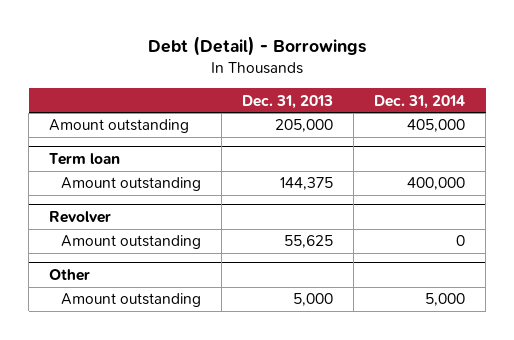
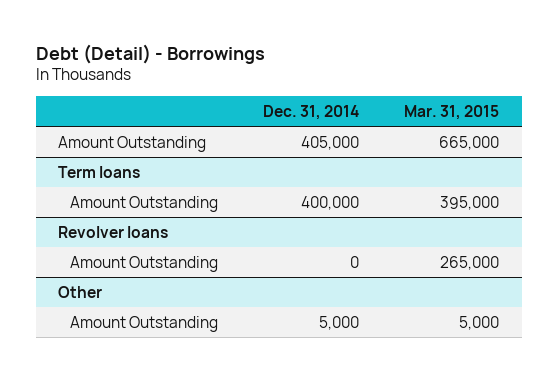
[242,94,334,109] Dec. 31, 2013 -> none
none -> [404,104,500,120] Mar. 31, 2015
[49,119,190,134] Amount outstanding -> [58,135,207,152] Amount Outstanding
[49,153,121,166] Term loan -> [58,165,141,178] Term loans
[61,177,202,192] Amount outstanding -> [69,195,218,212] Amount Outstanding
[49,211,112,224] Revolver -> [58,225,169,238] Revolver loans
[61,235,202,250] Amount outstanding -> [69,255,218,272] Amount Outstanding
[61,293,202,308] Amount outstanding -> [69,315,218,332] Amount Outstanding

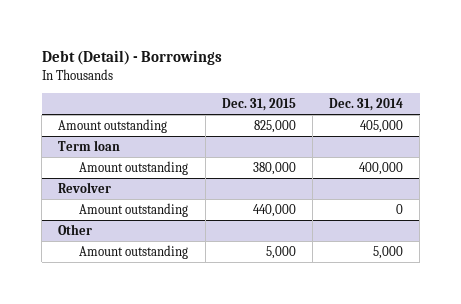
[404,104,500,120] Mar. 31, 2015 -> none
none -> [221,98,296,112] Dec. 31, 2015
[58,135,207,152] Amount Outstanding -> [58,118,168,133] Amount outstanding
[58,165,141,178] Term loans -> [58,139,121,151] Term loan
[69,195,218,212] Amount Outstanding -> [79,160,189,175] Amount outstanding
[58,225,169,238] Revolver loans -> [58,181,112,193] Revolver
[69,255,218,272] Amount Outstanding -> [79,202,189,217] Amount outstanding
[69,315,218,332] Amount Outstanding -> [79,244,189,259] Amount outstanding

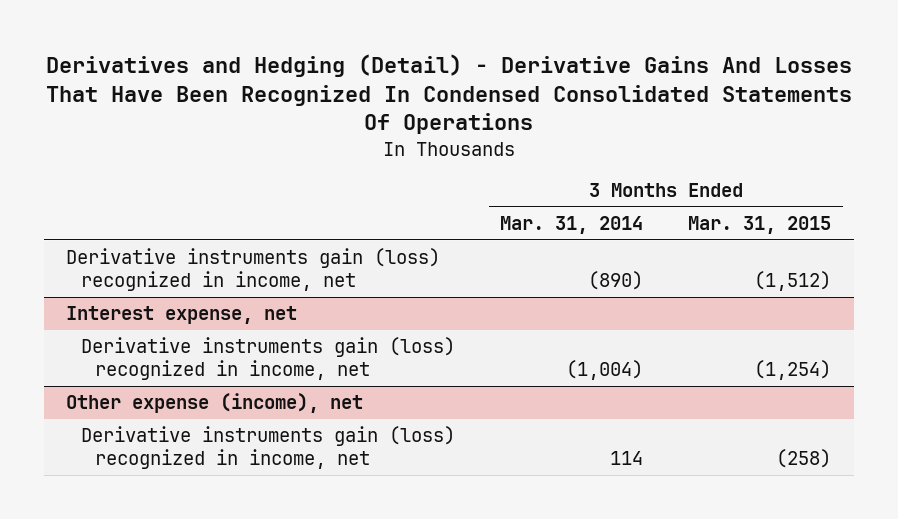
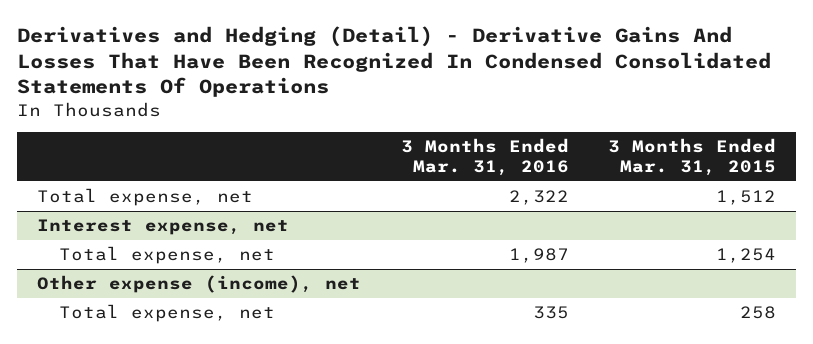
[499,216,643,235] Mar. 31, 2014 -> none
none -> [400,138,569,177] 3 Months Ended Mar. 31, 2016
[66,248,441,292] Derivative instruments gain (loss) recognized in income, net -> none
none -> [36,188,253,207] Total expense, net
[80,337,455,381] Derivative instruments gain (loss) recognized in income, net -> none
none -> [58,246,275,265] Total expense, net
[80,426,455,470] Derivative instruments gain (loss) recognized in income, net -> none
none -> [58,304,275,323] Total expense, net

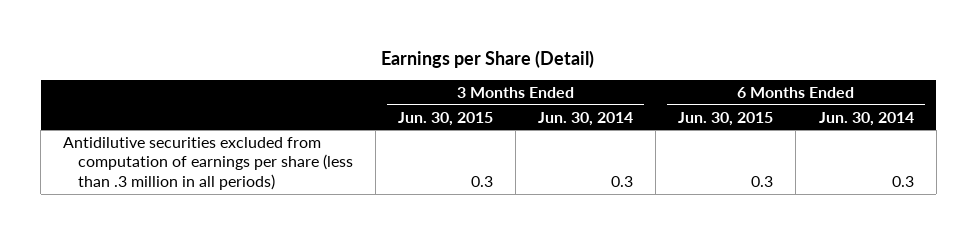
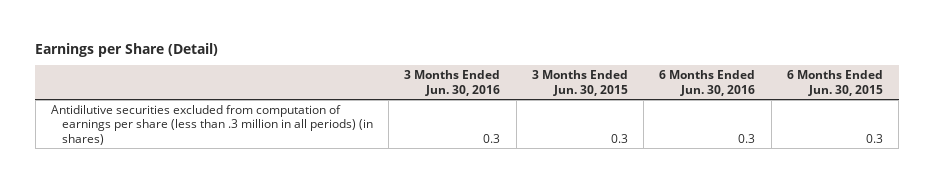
[538,111,634,126] Jun. 30, 2014 -> none
[818,111,914,126] Jun. 30, 2014 -> none
none -> [404,70,501,96] 3 Months Ended Jun. 30, 2016
none -> [659,70,756,96] 6 Months Ended Jun. 30, 2016
[63,136,353,191] Antidilutive securities excluded from computation of earnings per share (less than .3 million in all periods) -> [51,104,374,145] Antidilutive securities excluded from computation of earnings per share (less than .3 million in all periods) (in shares)

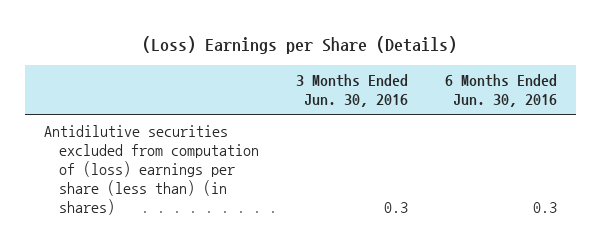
[35,42,219,57] Earnings per Share (Detail) -> [142,35,458,54] (Loss) Earnings per Share (Details)
[531,70,628,96] 3 Months Ended Jun. 30, 2015 -> none
[786,70,883,96] 6 Months Ended Jun. 30, 2015 -> none
[51,104,374,145] Antidilutive securities excluded from computation of earnings per share (less than .3 million in all periods) (in shares) -> [43,125,259,216] Antidilutive securities excluded from computation of (loss) earnings per share (less than) (in shares)

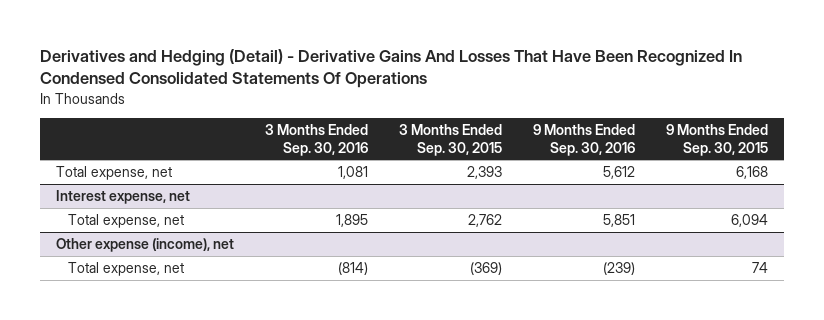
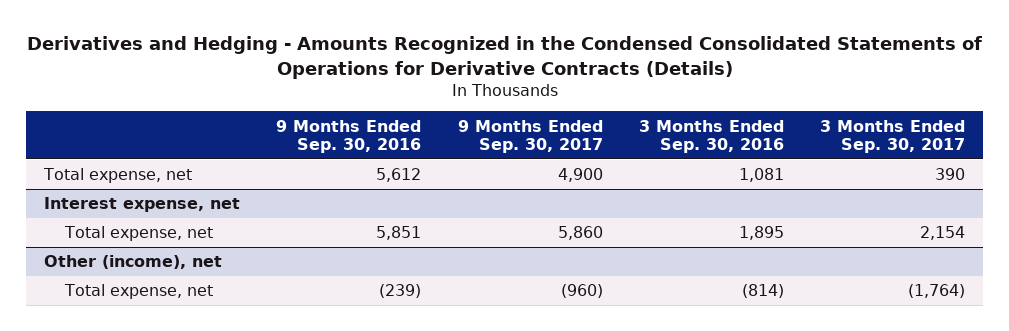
[40,49,743,89] Derivatives and Hedging (Detail) - Derivative Gains And Losses That Have Been Recognized In Condensed Consolidated Statements Of Operations -> [26,36,982,79] Derivatives and Hedging - Amounts Recognized in the Condensed Consolidated Statements of Operations for Derivative Contracts (Details)
[399,123,503,156] 3 Months Ended Sep. 30, 2015 -> none
[666,123,769,156] 9 Months Ended Sep. 30, 2015 -> none
none -> [457,119,603,153] 9 Months Ended Sep. 30, 2017
none -> [820,119,966,153] 3 Months Ended Sep. 30, 2017
[55,237,234,252] Other expense (income), net -> [44,255,223,270] Other (income), net

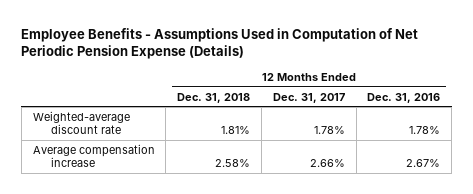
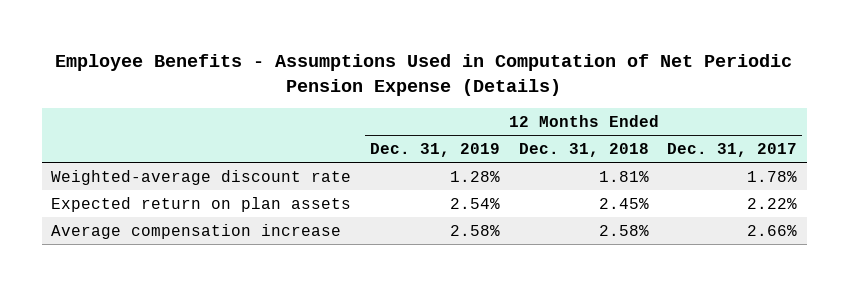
[367,92,441,103] Dec. 31, 2016 -> none
none -> [369,142,500,157] Dec. 31, 2019
none -> [50,196,351,212] Expected return on plan assets

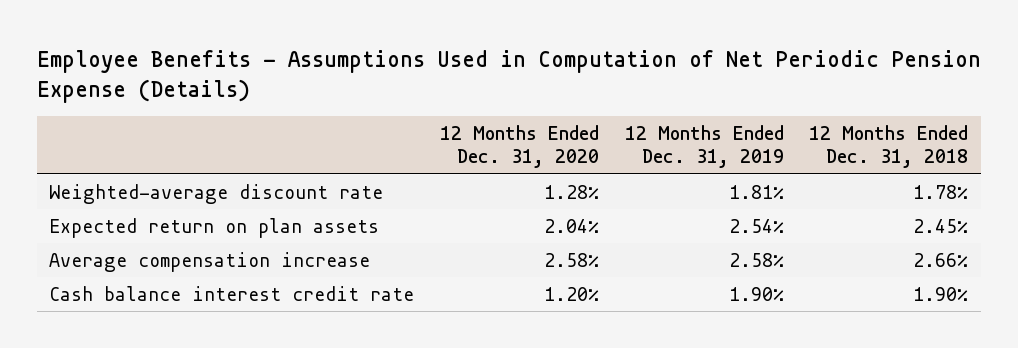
[667,142,798,157] Dec. 31, 2017 -> none
none -> [440,124,600,169] 12 Months Ended Dec. 31, 2020
[449,170,500,182] 1.28% -> [728,184,784,199] 1.81%
[598,170,649,182] 1.81% -> [913,184,969,199] 1.78%
[598,224,649,236] 2.58% -> [913,252,969,267] 2.66%
none -> [49,285,415,301] Cash balance interest credit rate

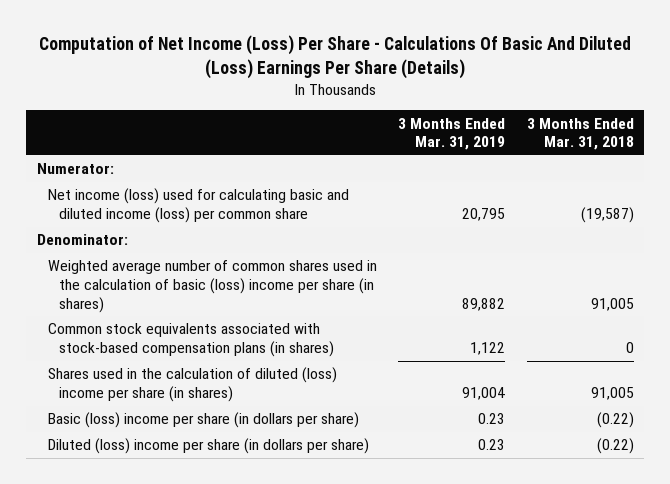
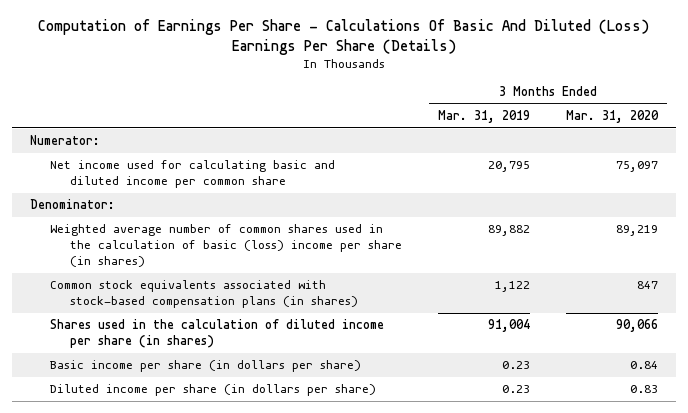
[39,35,632,79] Computation of Net Income (Loss) Per Share - Calculations Of Basic And Diluted (Loss) Earnings Per Share (Details) -> [38,19,650,55] Computation of Earnings Per Share - Calculations Of Basic And Diluted (Loss) Earnings Per Share (Details)
[526,117,634,151] 3 Months Ended Mar. 31, 2018 -> none
none -> [566,110,660,124] Mar. 31, 2020
[47,188,349,224] Net income (loss) used for calculating basic and diluted income (loss) per common share -> [49,160,335,189] Net income used for calculating basic and diluted income per common share
[47,367,337,403] Shares used in the calculation of diluted (loss) income per share (in shares) -> [49,319,384,349] Shares used in the calculation of diluted income per share (in shares)
[47,412,359,429] Basic (loss) income per share (in dollars per share) -> [49,360,361,373] Basic income per share (in dollars per share)
[47,438,369,455] Diluted (loss) income per share (in dollars per share) -> [49,384,376,397] Diluted income per share (in dollars per share)

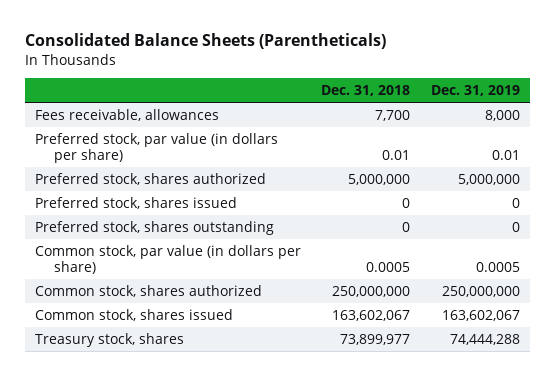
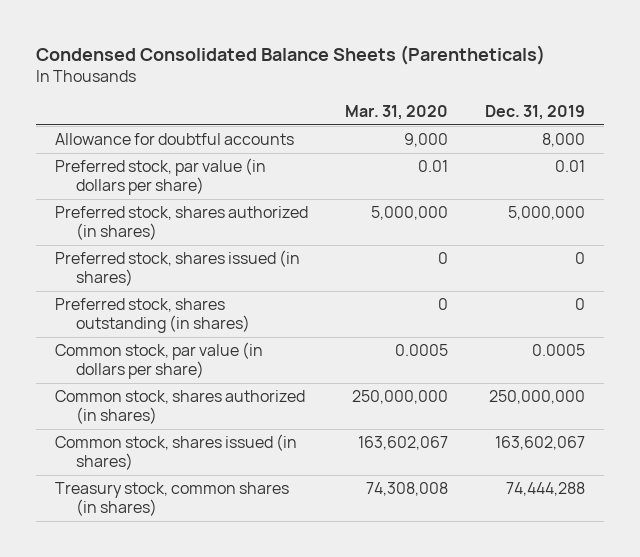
[24,33,386,50] Consolidated Balance Sheets (Parentheticals) -> [36,44,546,65] Condensed Consolidated Balance Sheets (Parentheticals)
[321,85,411,97] Dec. 31, 2018 -> none
none -> [344,105,448,121] Mar. 31, 2020
[34,108,219,121] Fees receivable, allowances -> [54,133,294,146] Allowance for doubtful accounts
[34,172,266,185] Preferred stock, shares authorized -> [54,206,308,241] Preferred stock, shares authorized (in shares)
[34,196,237,209] Preferred stock, shares issued -> [54,250,300,287] Preferred stock, shares issued (in shares)
[34,220,274,235] Preferred stock, shares outstanding -> [54,298,251,334] Preferred stock, shares outstanding (in shares)
[34,284,262,297] Common stock, shares authorized -> [54,390,305,425] Common stock, shares authorized (in shares)
[34,308,233,321] Common stock, shares issued -> [54,434,297,471] Common stock, shares issued (in shares)
[34,332,184,347] Treasury stock, shares -> [54,482,289,517] Treasury stock, common shares (in shares)

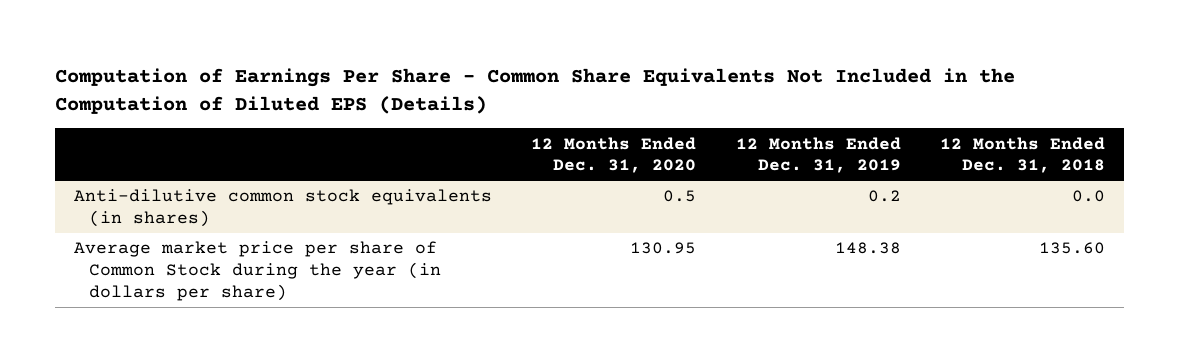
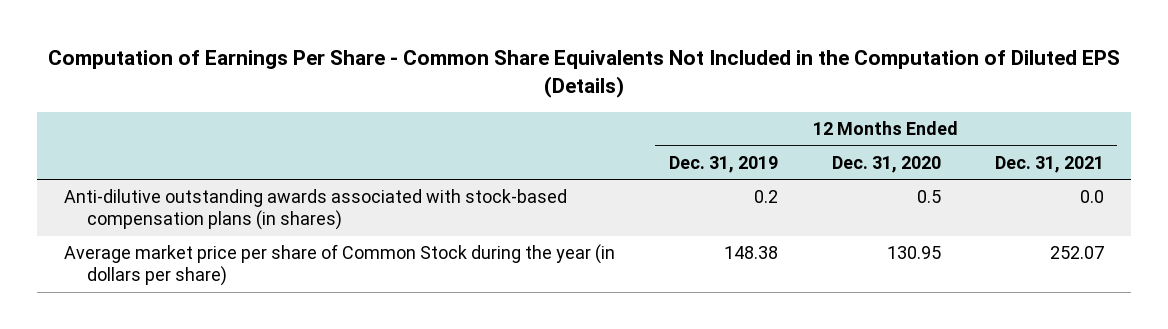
[939,136,1105,174] 12 Months Ended Dec. 31, 2018 -> none
none -> [994,155,1104,173] Dec. 31, 2021
[74,189,493,228] Anti-dilutive common stock equivalents (in shares) -> [64,189,568,231] Anti-dilutive outstanding awards associated with stock-based compensation plans (in shares)

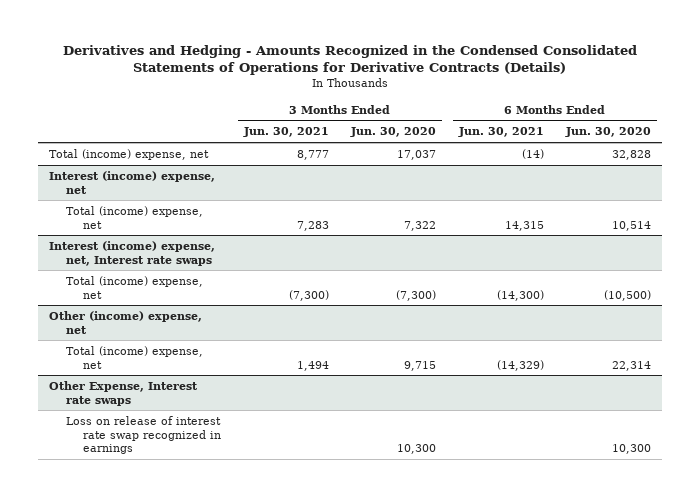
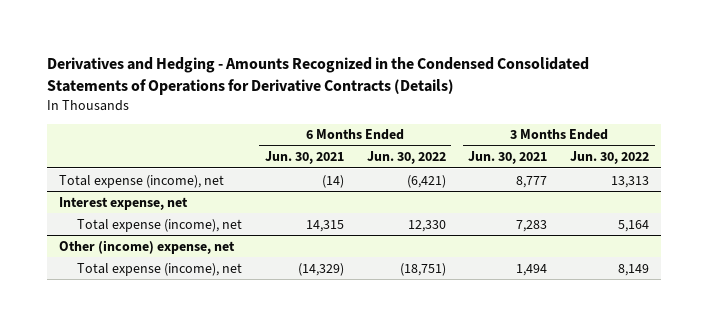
[350,127,437,138] Jun. 30, 2020 -> none
[564,127,651,138] Jun. 30, 2020 -> none
none -> [366,151,446,165] Jun. 30, 2022
none -> [570,151,650,165] Jun. 30, 2022
[48,240,215,266] Interest (income) expense, net, Interest rate swaps -> none
[66,275,204,299] Total (income) expense, net -> none
[48,148,209,160] Total (income) expense, net -> [58,174,224,188] Total expense (income), net
[48,170,215,194] Interest (income) expense, net -> [58,196,188,210] Interest expense, net
[66,205,204,229] Total (income) expense, net -> [76,218,242,232] Total expense (income), net
[48,380,198,406] Other Expense, Interest rate swaps -> none
[66,415,222,455] Loss on release of interest rate swap recognized in earnings -> none
[66,345,204,369] Total (income) expense, net -> [76,262,242,276] Total expense (income), net

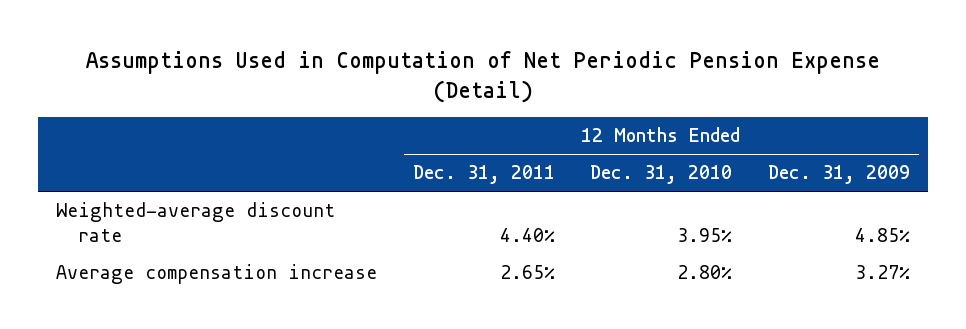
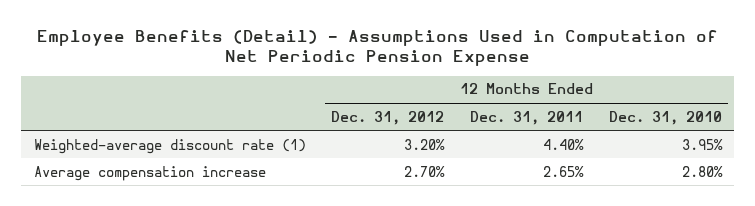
[86,50,881,103] Assumptions Used in Computation of Net Periodic Pension Expense (Detail) -> [36,29,718,67] Employee Benefits (Detail) - Assumptions Used in Computation of Net Periodic Pension Expense
[768,165,911,185] Dec. 31, 2009 -> none
none -> [331,110,445,125] Dec. 31, 2012
[55,202,335,242] Weighted-average discount rate -> [33,138,306,154] Weighted-average discount rate (1)

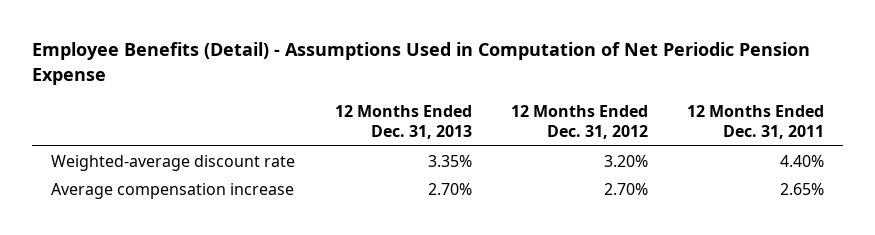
[608,110,722,125] Dec. 31, 2010 -> none
none -> [334,104,472,140] 12 Months Ended Dec. 31, 2013
[33,138,306,154] Weighted-average discount rate (1) -> [51,154,296,171] Weighted-average discount rate

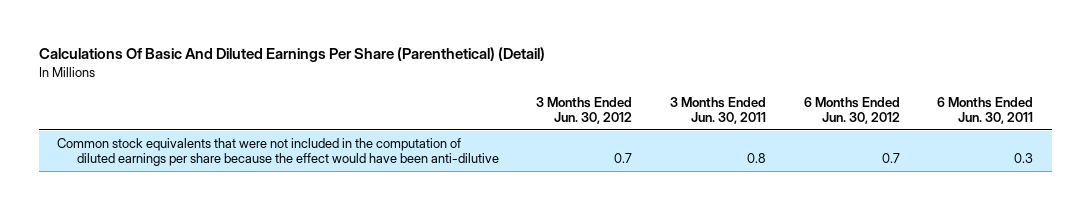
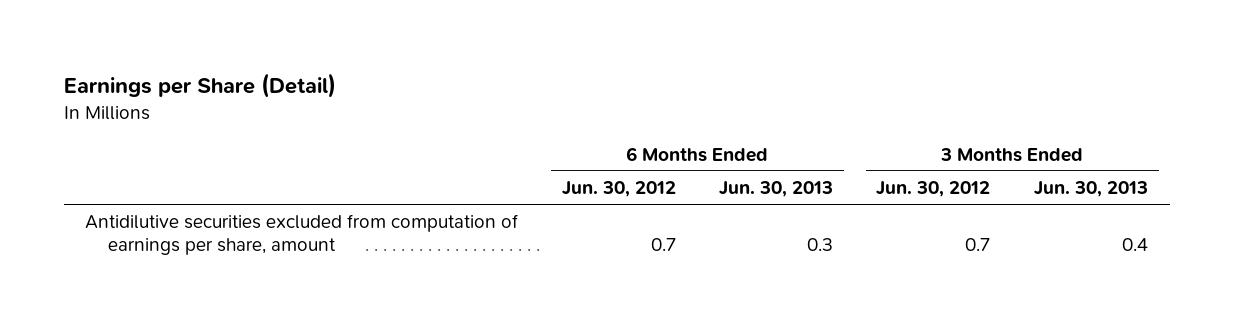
[38,47,545,63] Calculations Of Basic And Diluted Earnings Per Share (Parenthetical) (Detail) -> [63,73,336,99] Earnings per Share (Detail)
[669,96,766,125] 3 Months Ended Jun. 30, 2011 -> none
[937,96,1034,125] 6 Months Ended Jun. 30, 2011 -> none
none -> [719,181,834,198] Jun. 30, 2013
none -> [1033,181,1148,198] Jun. 30, 2013
[57,137,499,167] Common stock equivalents that were not included in the computation of diluted earnings per share because the effect would have been anti-dilutive -> [85,214,519,256] Antidilutive securities excluded from computation of earnings per share, amount

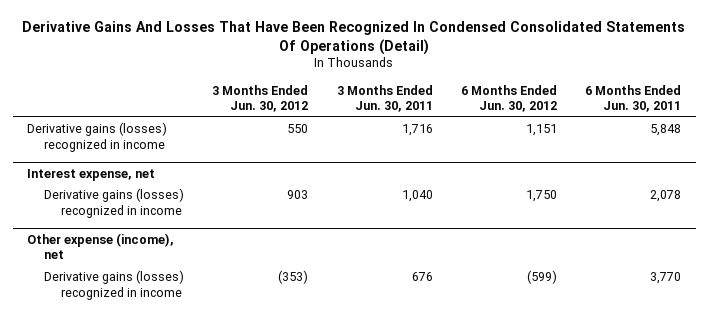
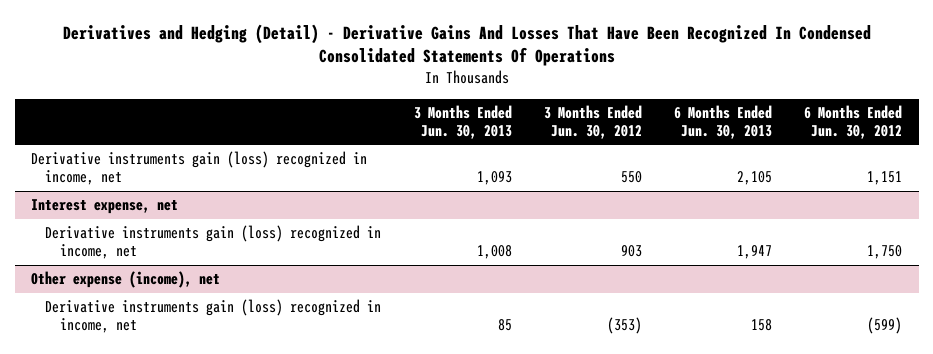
[22,20,686,55] Derivative Gains And Losses That Have Been Recognized In Condensed Consolidated Statements Of Operations (Detail) -> [62,23,871,67] Derivatives and Hedging (Detail) - Derivative Gains And Losses That Have Been Recognized In Condensed Consolidated Statements Of Operations
[336,84,433,113] 3 Months Ended Jun. 30, 2011 -> none
[585,84,682,113] 6 Months Ended Jun. 30, 2011 -> none
none -> [413,104,512,139] 3 Months Ended Jun. 30, 2013
none -> [674,104,773,139] 6 Months Ended Jun. 30, 2013
[26,122,167,152] Derivative gains (losses) recognized in income -> [30,151,367,186] Derivative instruments gain (loss) recognized in income, net
[43,188,184,218] Derivative gains (losses) recognized in income -> [45,225,382,260] Derivative instruments gain (loss) recognized in income, net
[43,270,184,300] Derivative gains (losses) recognized in income -> [45,299,382,334] Derivative instruments gain (loss) recognized in income, net

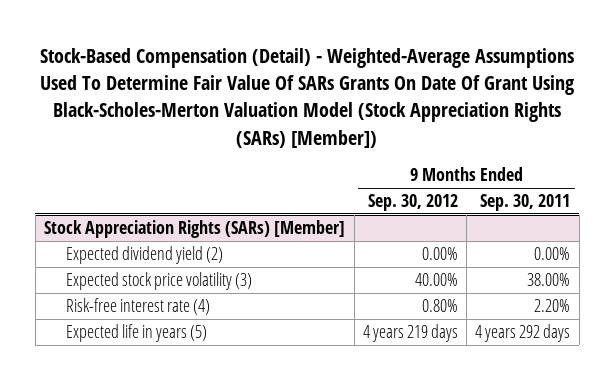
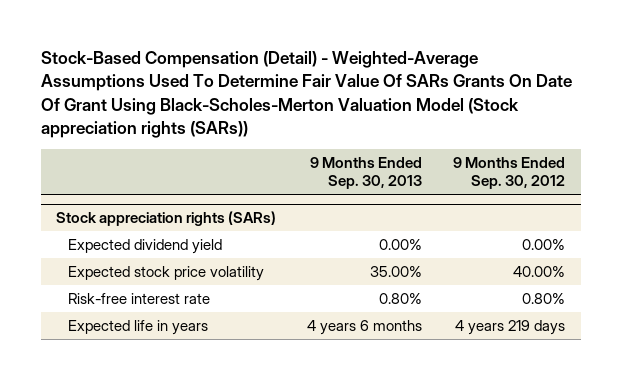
[40,47,575,148] Stock-Based Compensation (Detail) - Weighted-Average Assumptions Used To Determine Fair Value Of SARs Grants On Date Of Grant Using Black-Scholes-Merton Valuation Model (Stock Appreciation Rights (SARs) [Member]) -> [40,51,572,138] Stock-Based Compensation (Detail) - Weighted-Average Assumptions Used To Determine Fair Value Of SARs Grants On Date Of Grant Using Black-Scholes-Merton Valuation Model (Stock appreciation rights (SARs))
[480,194,571,212] Sep. 30, 2011 -> none
none -> [310,156,423,190] 9 Months Ended Sep. 30, 2013
[44,220,346,239] Stock Appreciation Rights (SARs) [Member] -> [56,211,277,227] Stock appreciation rights (SARs)
[66,246,224,265] Expected dividend yield (2) -> [67,238,222,254] Expected dividend yield
[66,272,253,291] Expected stock price volatility (3) -> [67,265,264,281] Expected stock price volatility
[66,298,211,316] Risk-free interest rate (4) -> [67,292,210,304] Risk-free interest rate
[66,324,208,343] Expected life in years (5) -> [67,319,208,335] Expected life in years

